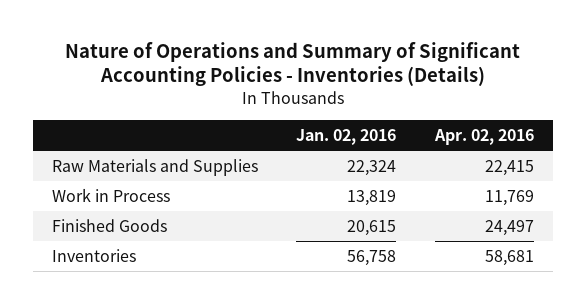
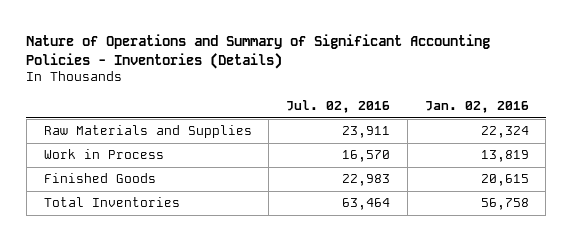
[433,128,534,145] Apr. 02, 2016 -> none
none -> [286,100,391,114] Jul. 02, 2016
[51,249,136,263] Inventories -> [43,197,180,208] Total Inventories

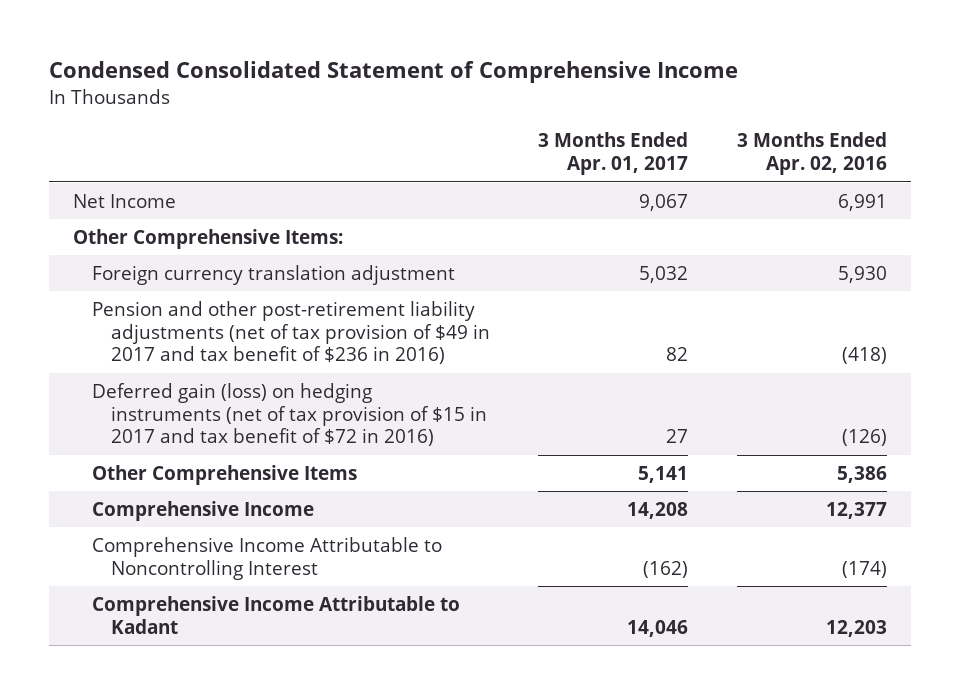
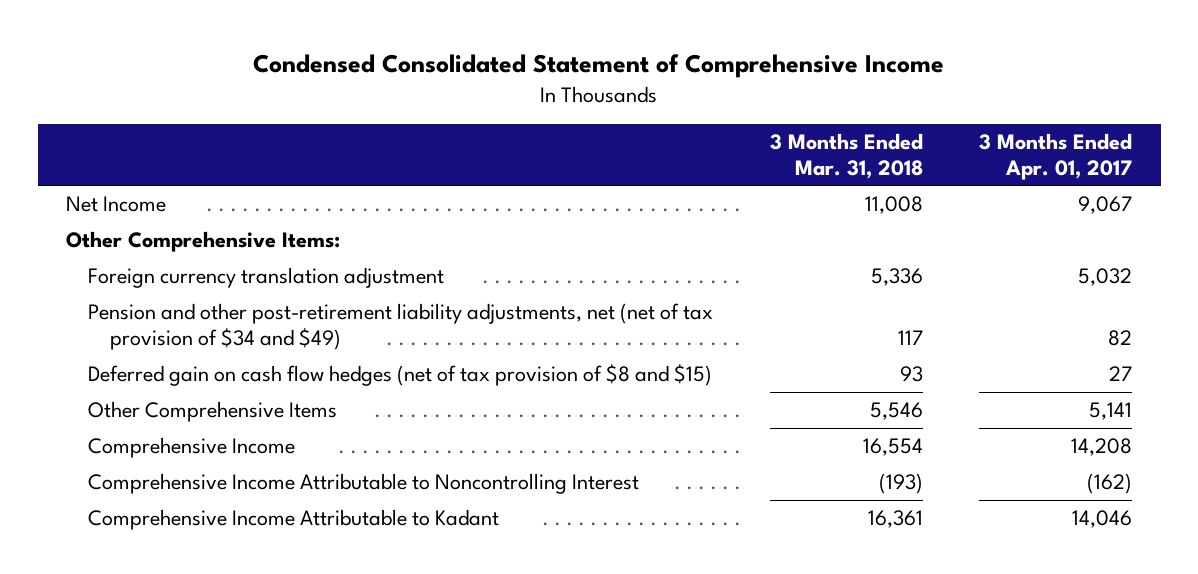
[736,132,887,176] 3 Months Ended Apr. 02, 2016 -> none
none -> [769,133,923,179] 3 Months Ended Mar. 31, 2018
[92,300,490,365] Pension and other post-retirement liability adjustments (net of tax provision of $49 in 2017 and tax benefit of $236 in 2016) -> [88,303,714,350] Pension and other post-retirement liability adjustments, net (net of tax provision of $34 and $49)
[92,382,487,447] Deferred gain (loss) on hedging instruments (net of tax provision of $15 in 2017 and tax benefit of $72 in 2016) -> [88,364,713,387] Deferred gain on cash flow hedges (net of tax provision of $8 and $15)

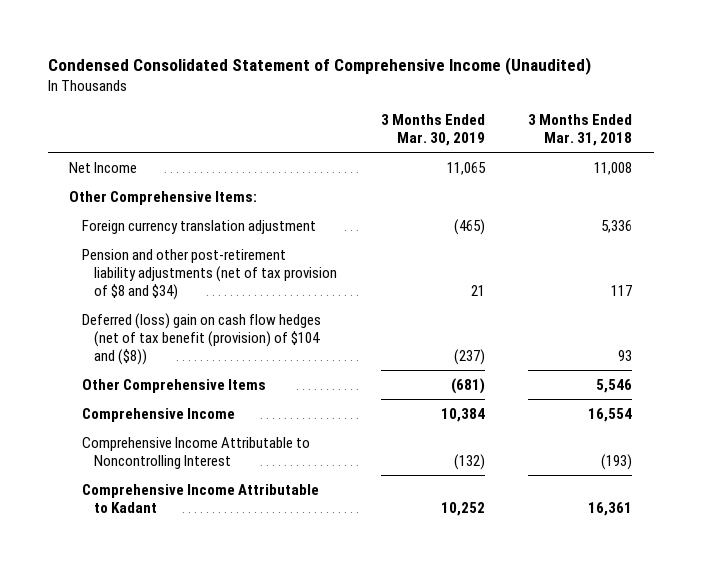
[253,53,945,78] Condensed Consolidated Statement of Comprehensive Income -> [47,56,591,75] Condensed Consolidated Statement of Comprehensive Income (Unaudited)
[979,133,1133,180] 3 Months Ended Apr. 01, 2017 -> none
none -> [380,114,485,147] 3 Months Ended Mar. 30, 2019
[88,303,714,350] Pension and other post-retirement liability adjustments, net (net of tax provision of $34 and $49) -> [81,248,338,301] Pension and other post-retirement liability adjustments (net of tax provision of $8 and $34)
[88,364,713,387] Deferred gain on cash flow hedges (net of tax provision of $8 and $15) -> [81,312,321,366] Deferred (loss) gain on cash flow hedges (net of tax benefit (provision) of $104 and ($8))

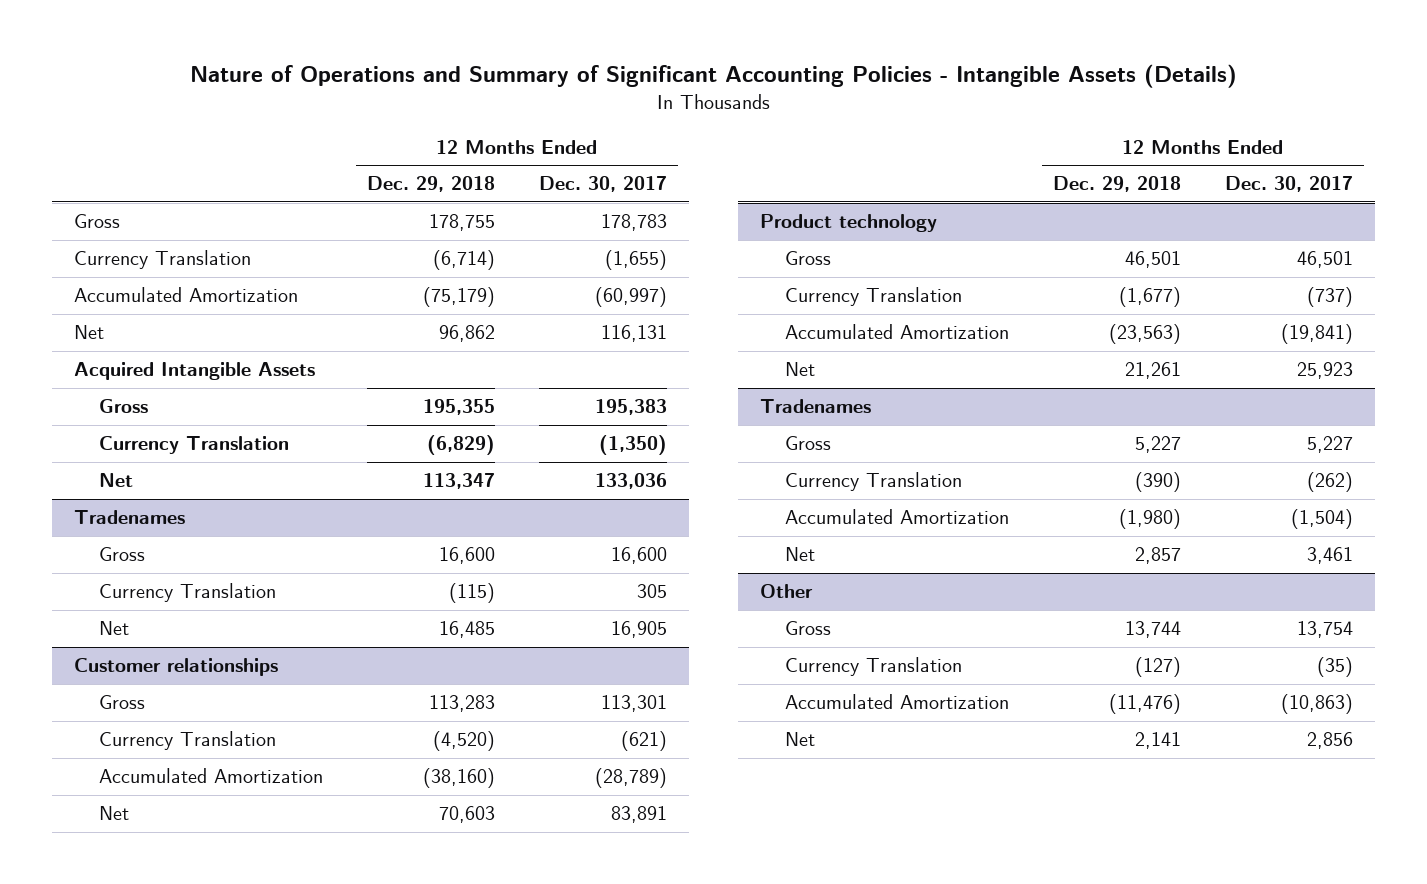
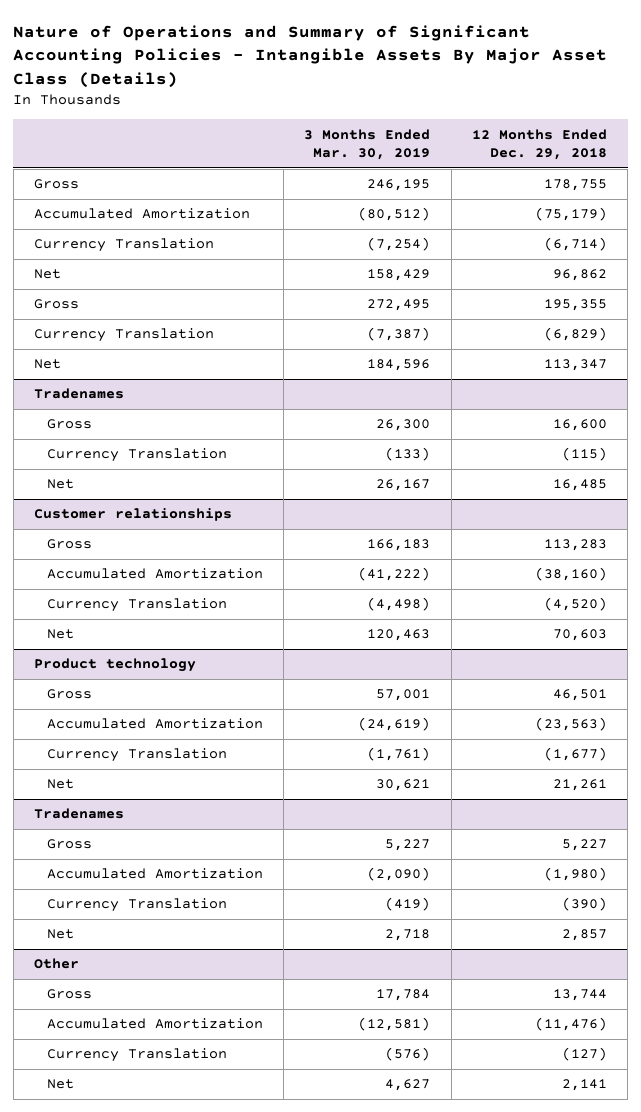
[189,64,1237,89] Nature of Operations and Summary of Significant Accounting Policies - Intangible Assets (Details) -> [13,24,608,88] Nature of Operations and Summary of Significant Accounting Policies - Intangible Assets By Major Asset Class (Details)
[539,176,668,193] Dec. 30, 2017 -> none
none -> [304,128,431,161] 3 Months Ended Mar. 30, 2019
[74,250,252,270] Currency Translation -> [33,238,214,253] Currency Translation
[74,362,316,381] Acquired Intangible Assets -> none
[98,731,276,751] Currency Translation -> [46,598,227,613] Currency Translation
[784,287,962,307] Currency Translation -> [46,748,227,763] Currency Translation
[784,472,962,492] Currency Translation -> [46,898,227,913] Currency Translation
[784,657,962,677] Currency Translation -> [46,1048,227,1063] Currency Translation

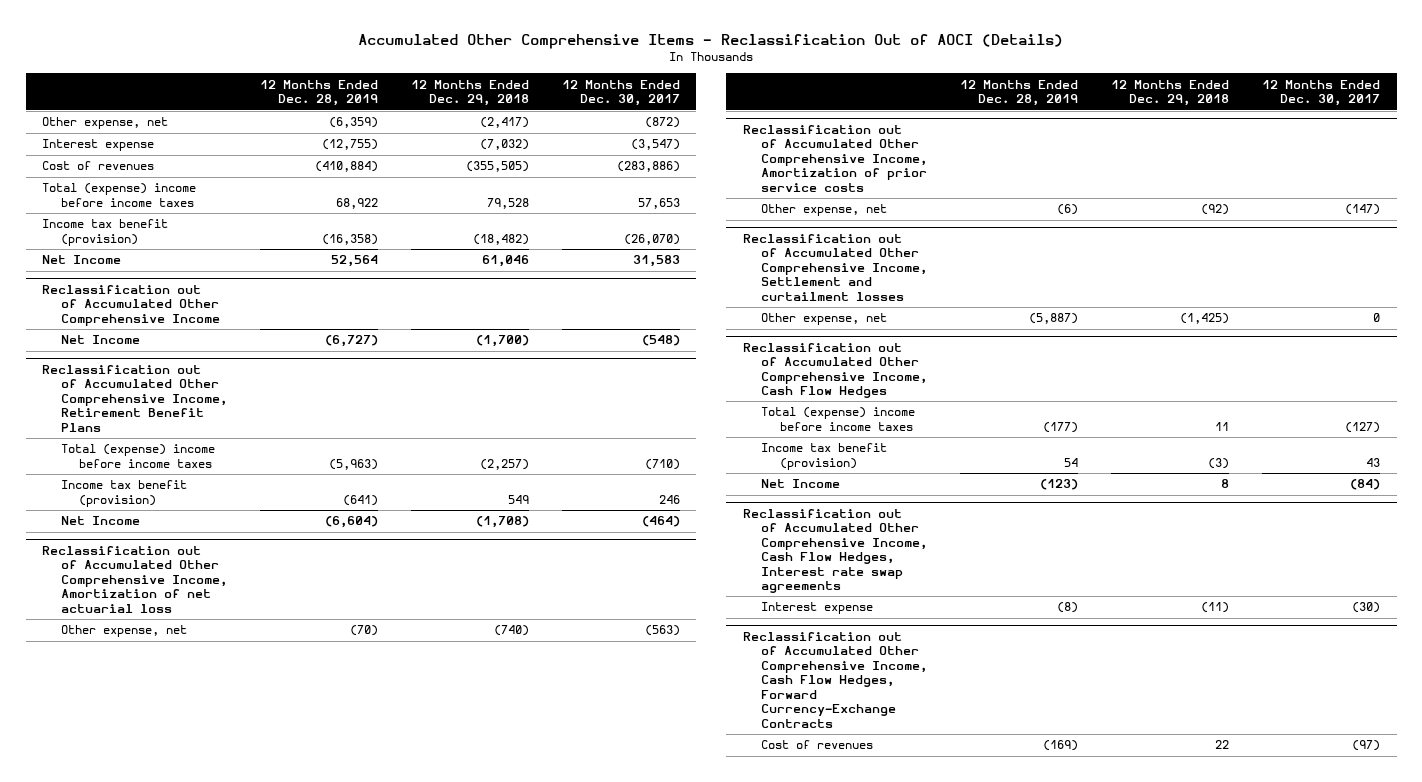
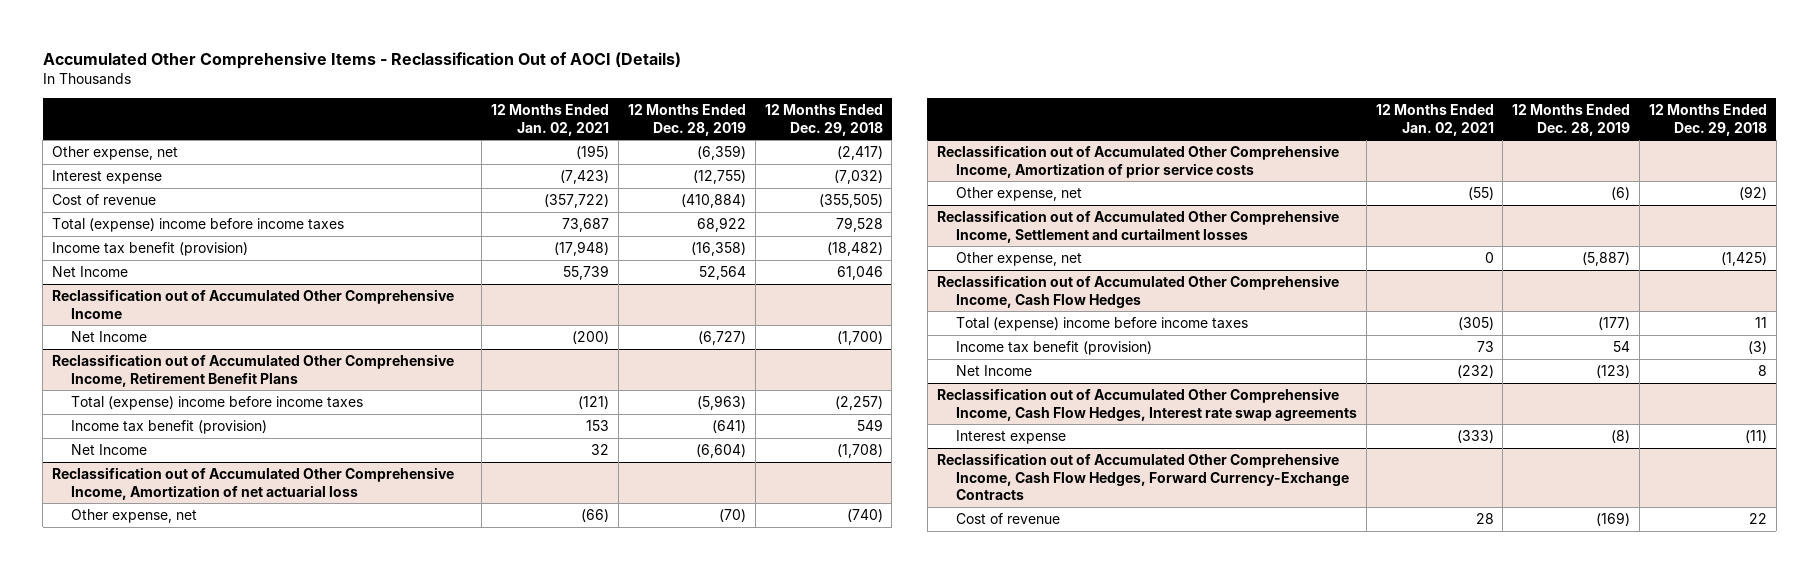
[561,79,680,107] 12 Months Ended Dec. 30, 2017 -> none
none -> [491,104,610,136] 12 Months Ended Jan. 02, 2021
[42,161,155,171] Cost of revenues -> [52,194,157,206] Cost of revenue
[761,740,874,750] Cost of revenues -> [955,513,1060,525] Cost of revenue

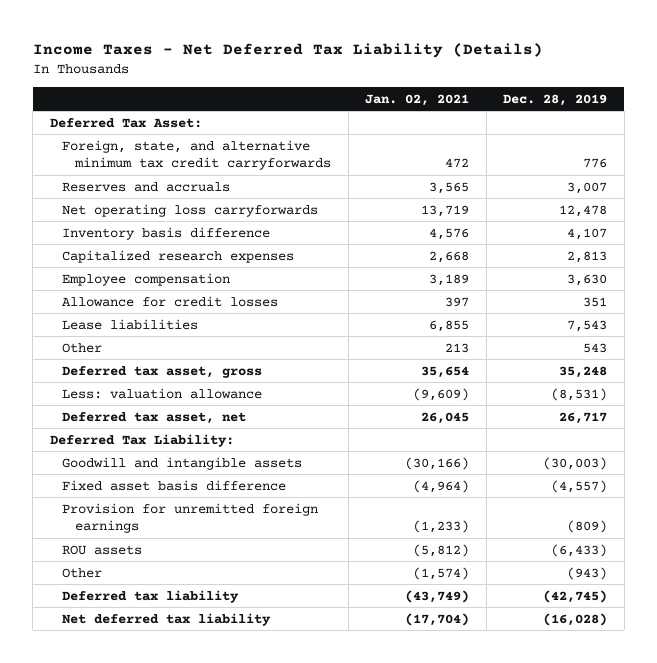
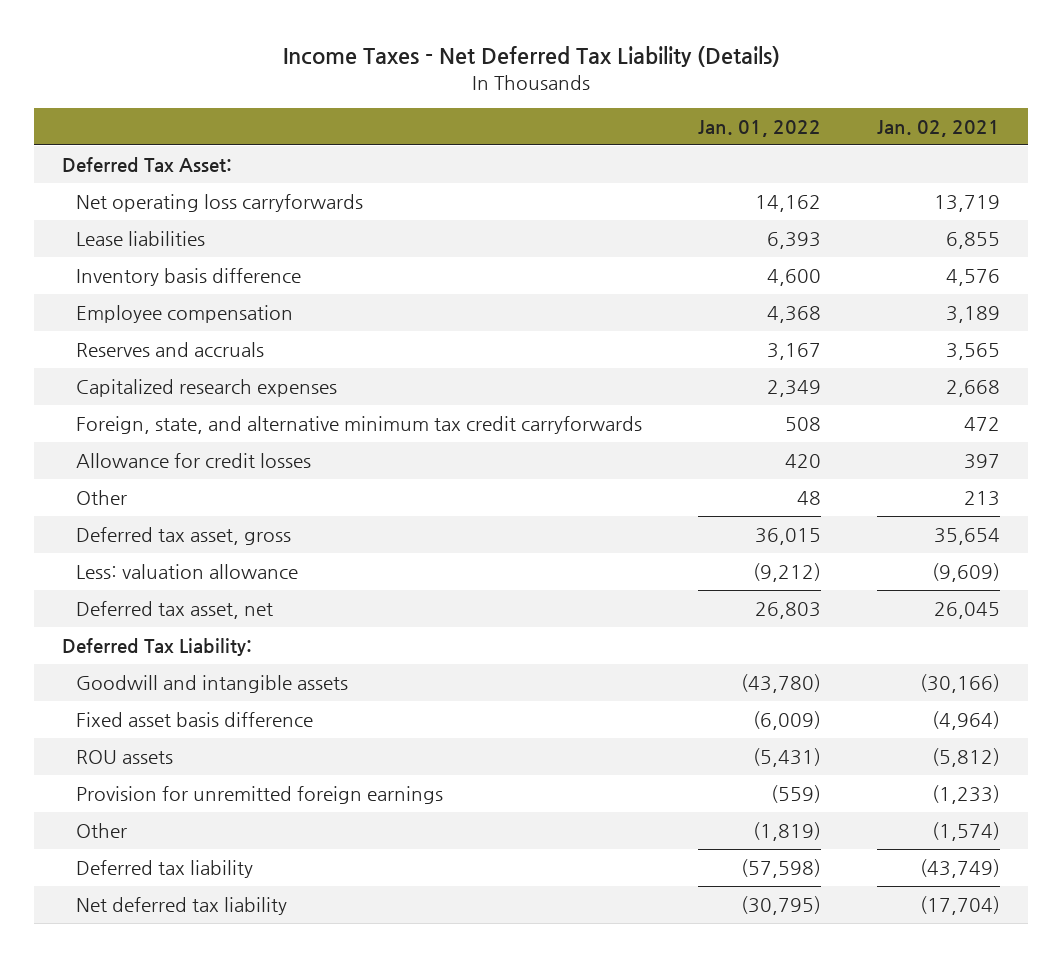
[503,94,608,107] Dec. 28, 2019 -> none
none -> [697,119,821,137] Jan. 01, 2022
[62,318,199,330] Lease liabilities -> [75,230,205,246] Lease liabilities
[62,181,231,192] Reserves and accruals -> [75,341,264,357] Reserves and accruals
[62,249,295,263] Capitalized research expenses -> [75,378,337,397] Capitalized research expenses
[62,139,332,171] Foreign, state, and alternative minimum tax credit carryforwards -> [75,415,642,434] Foreign, state, and alternative minimum tax credit carryforwards
[62,502,319,534] Provision for unremitted foreign earnings -> [75,785,443,804] Provision for unremitted foreign earnings

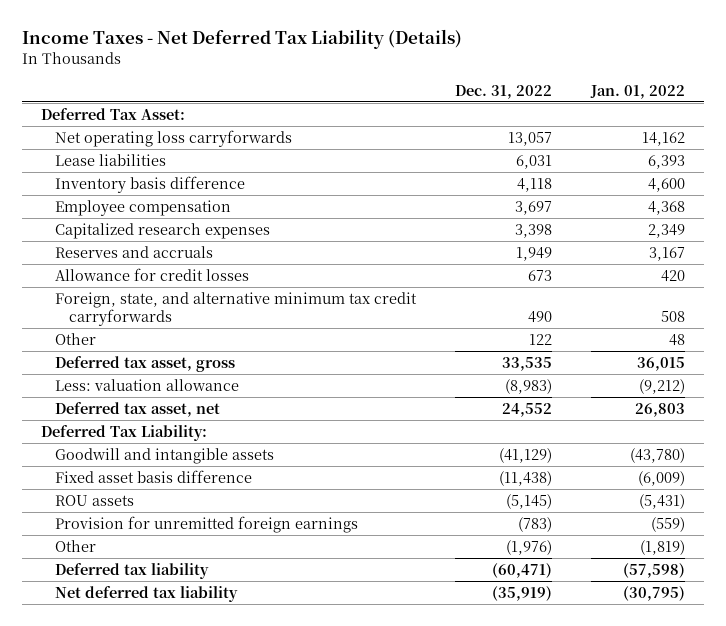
[877,119,1001,137] Jan. 02, 2021 -> none
none -> [454,84,552,99] Dec. 31, 2022
[75,341,264,357] Reserves and accruals -> [55,245,214,258] Reserves and accruals
[75,415,642,434] Foreign, state, and alternative minimum tax credit carryforwards -> [55,291,418,326] Foreign, state, and alternative minimum tax credit carryforwards

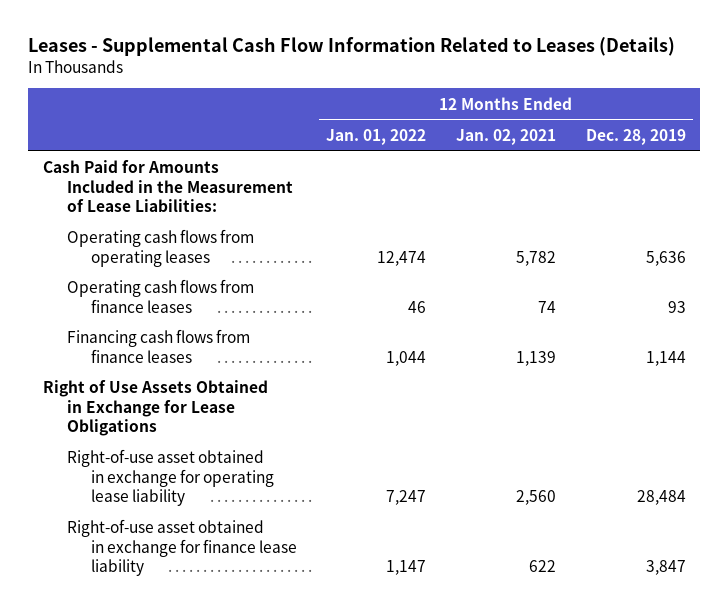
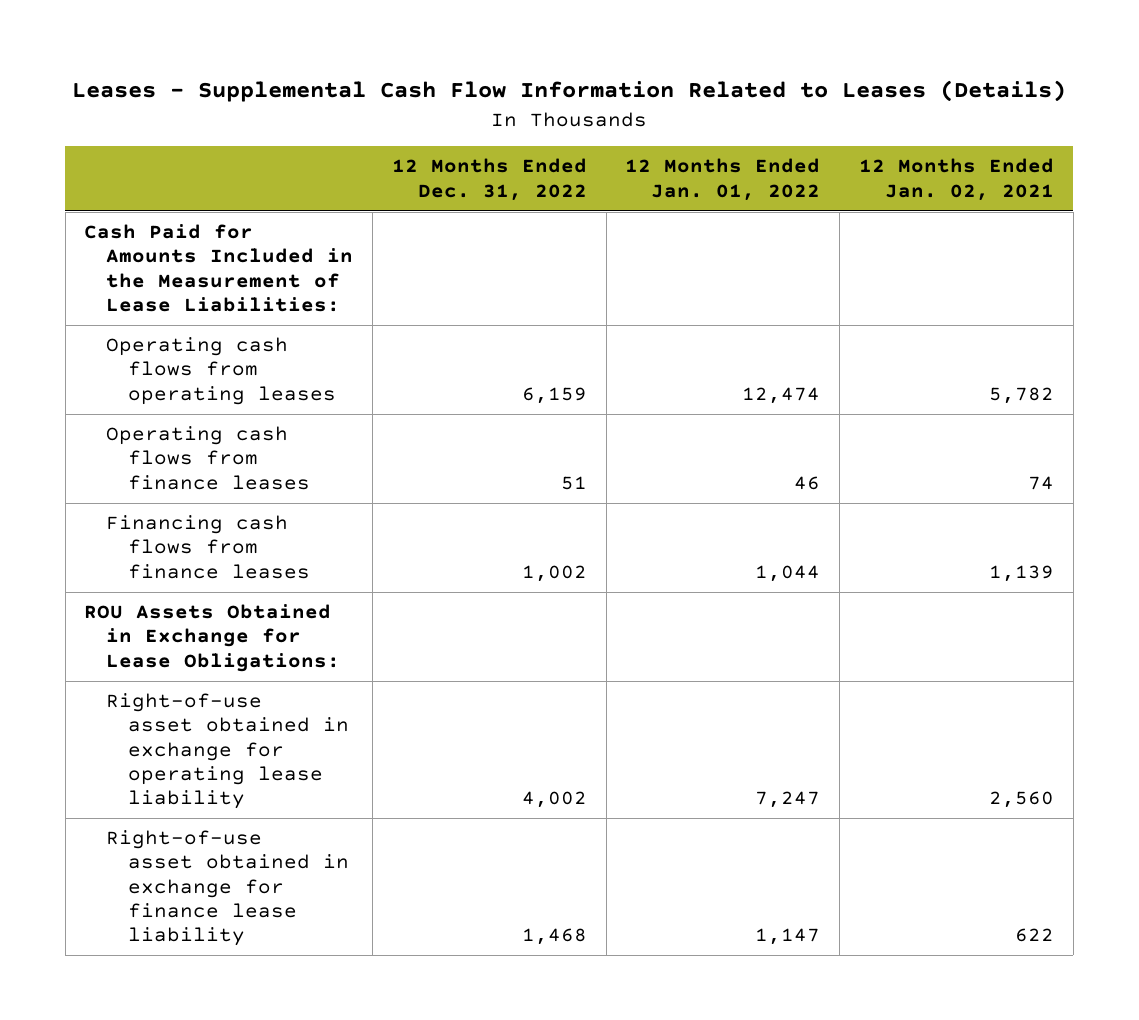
[585,128,686,145] Dec. 28, 2019 -> none
none -> [391,158,587,201] 12 Months Ended Dec. 31, 2022
[42,380,268,436] Right of Use Assets Obtained in Exchange for Lease Obligations -> [84,604,341,672] ROU Assets Obtained in Exchange for Lease Obligations:

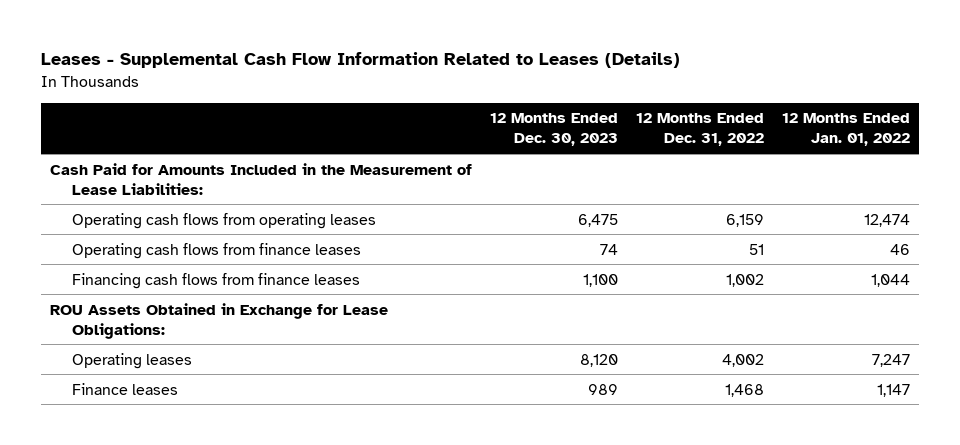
[859,158,1055,201] 12 Months Ended Jan. 02, 2021 -> none
none -> [489,113,618,147] 12 Months Ended Dec. 30, 2023
[106,693,350,810] Right-of-use asset obtained in exchange for operating lease liability -> [71,352,192,369] Operating leases
[106,830,350,947] Right-of-use asset obtained in exchange for finance lease liability -> [71,382,178,395] Finance leases

